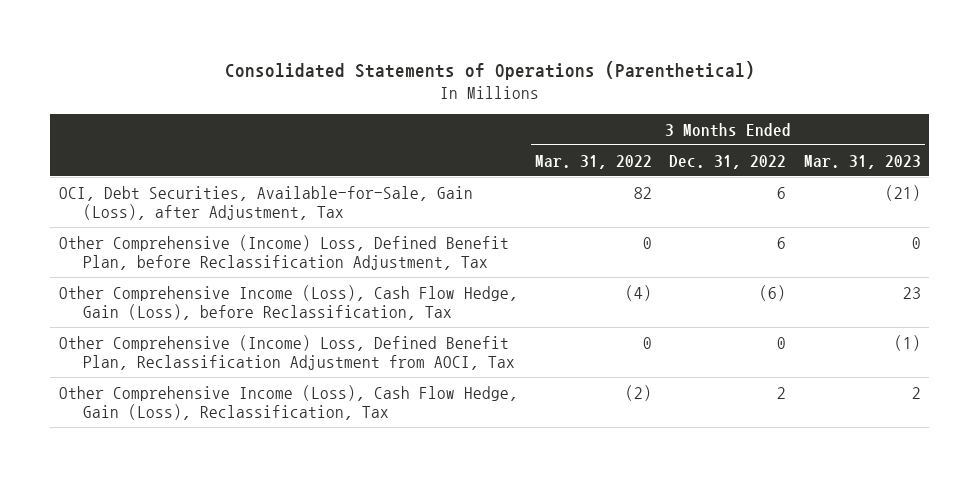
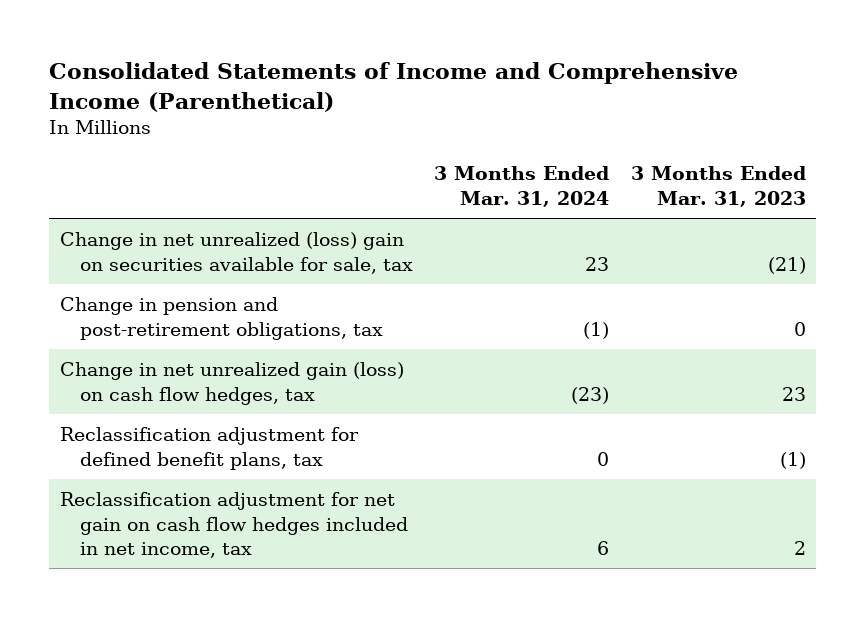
[224,60,755,80] Consolidated Statements of Operations (Parenthetical) -> [49,61,739,112] Consolidated Statements of Income and Comprehensive Income (Parenthetical)
[535,154,653,169] Mar. 31, 2022 -> none
[669,154,787,169] Dec. 31, 2022 -> none
none -> [434,166,610,208] 3 Months Ended Mar. 31, 2024
[58,185,473,221] OCI, Debt Securities, Available-for-Sale, Gain (Loss), after Adjustment, Tax -> [59,231,414,274] Change in net unrealized (loss) gain on securities available for sale, tax
[58,234,509,271] Other Comprehensive (Income) Loss, Defined Benefit Plan, before Reclassification Adjustment, Tax -> [59,296,384,340] Change in pension and post-retirement obligations, tax
[58,284,518,321] Other Comprehensive Income (Loss), Cash Flow Hedge, Gain (Loss), before Reclassification, Tax -> [59,361,404,405] Change in net unrealized gain (loss) on cash flow hedges, tax
[58,334,516,371] Other Comprehensive (Income) Loss, Defined Benefit Plan, Reclassification Adjustment from AOCI, Tax -> [59,426,359,470] Reclassification adjustment for defined benefit plans, tax
[58,384,518,421] Other Comprehensive Income (Loss), Cash Flow Hedge, Gain (Loss), Reclassification, Tax -> [59,491,409,559] Reclassification adjustment for net gain on cash flow hedges included in net income, tax

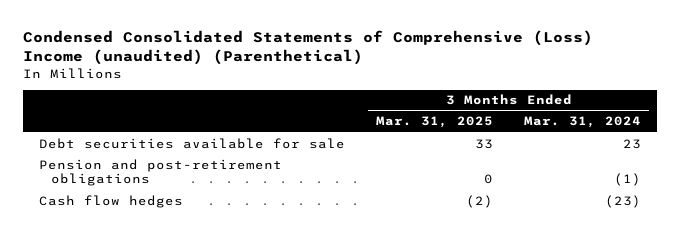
[49,61,739,112] Consolidated Statements of Income and Comprehensive Income (Parenthetical) -> [23,30,594,66] Condensed Consolidated Statements of Comprehensive (Loss) Income (unaudited) (Parenthetical)
[630,166,806,208] 3 Months Ended Mar. 31, 2023 -> none
none -> [376,116,494,129] Mar. 31, 2025
[59,426,359,470] Reclassification adjustment for defined benefit plans, tax -> none
[59,491,409,559] Reclassification adjustment for net gain on cash flow hedges included in net income, tax -> none
[59,231,414,274] Change in net unrealized (loss) gain on securities available for sale, tax -> [38,137,345,149] Debt securities available for sale
[59,296,384,340] Change in pension and post-retirement obligations, tax -> [38,158,282,187] Pension and post-retirement obligations
[59,361,404,405] Change in net unrealized gain (loss) on cash flow hedges, tax -> [38,194,183,208] Cash flow hedges

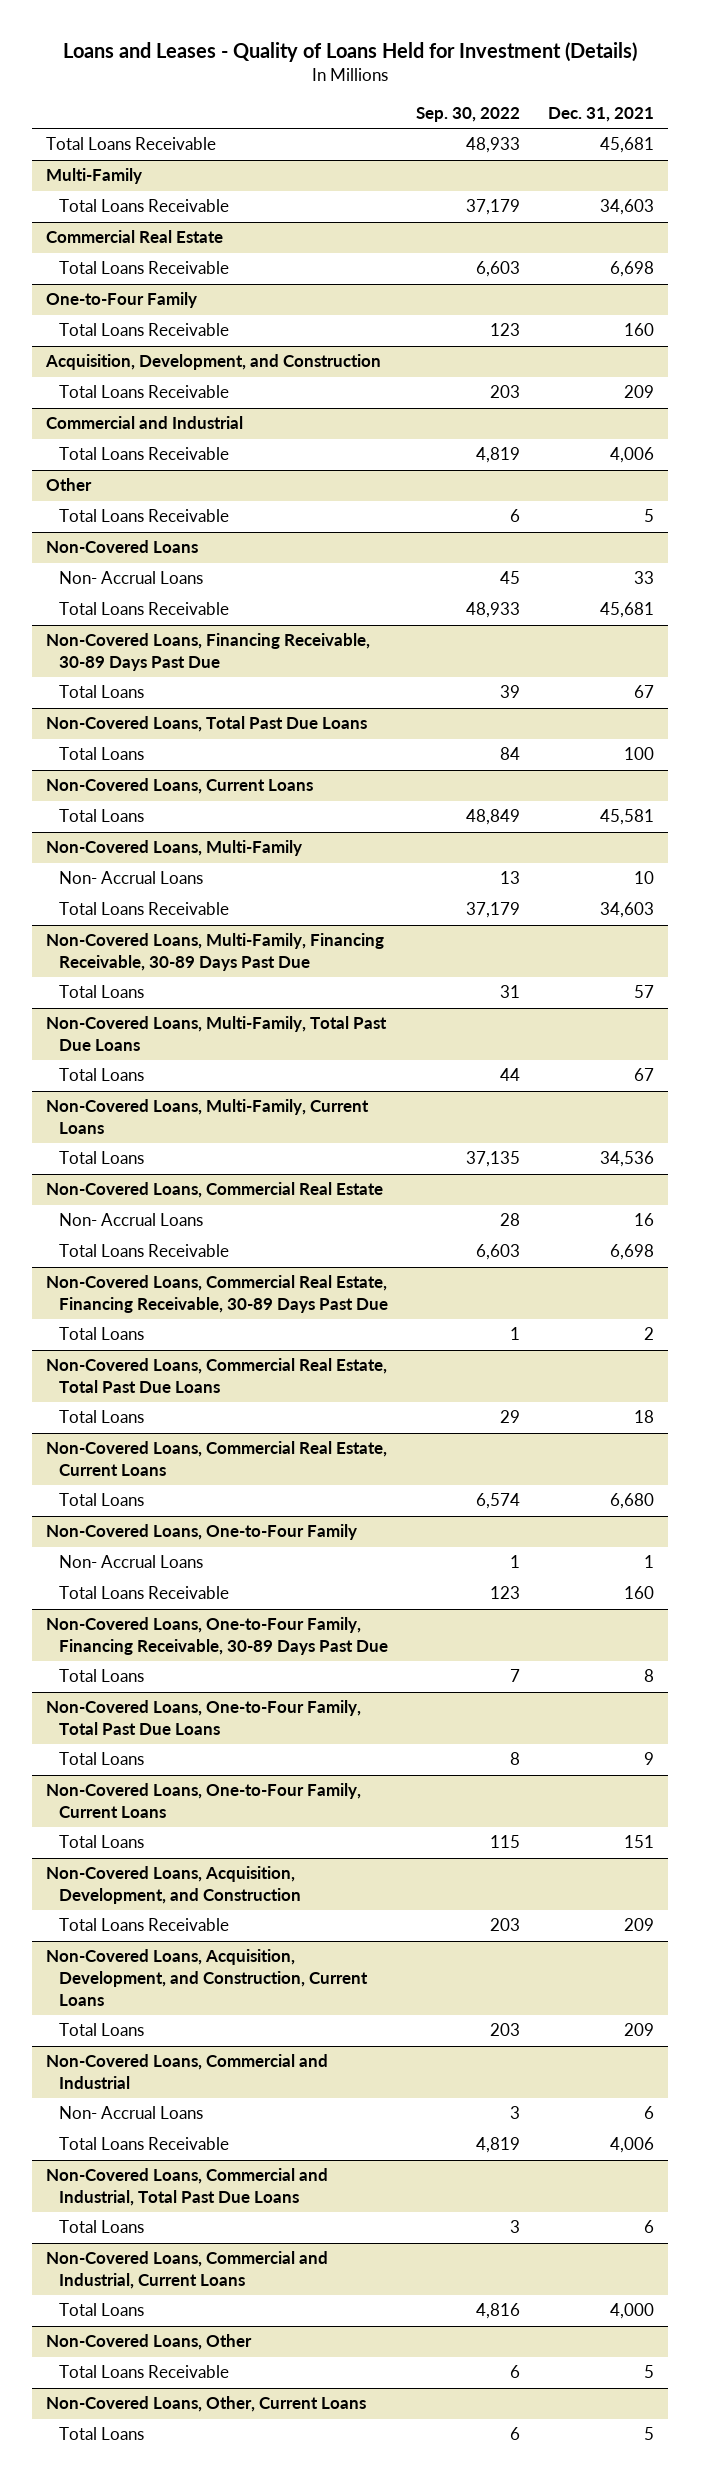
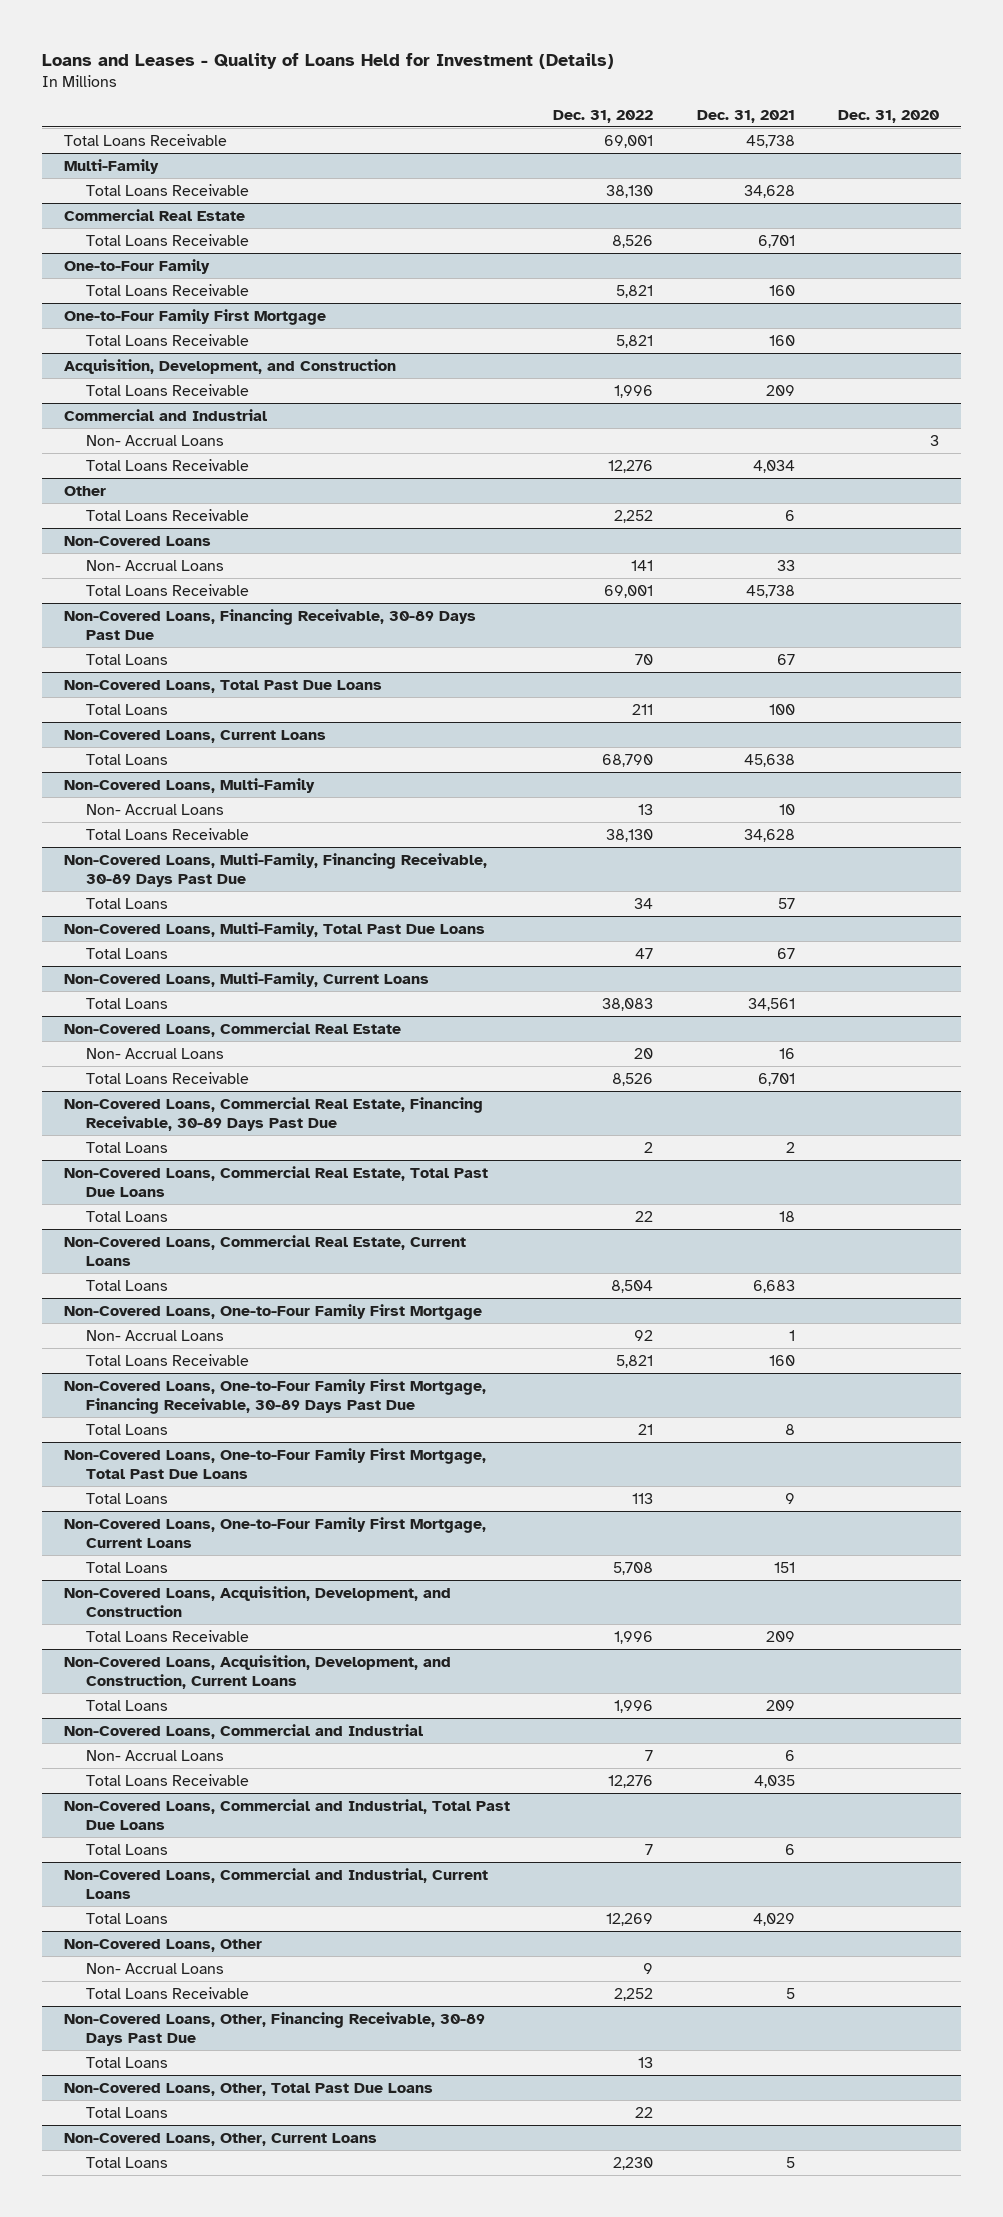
[415,107,520,123] Sep. 30, 2022 -> none
none -> [553,109,654,123] Dec. 31, 2022
none -> [838,109,940,123] Dec. 31, 2020
[600,137,655,154] 45,681 -> [745,134,795,148] 45,738
[600,199,655,216] 34,603 -> [743,184,795,198] 34,628
[610,261,655,278] 6,698 -> [757,234,795,248] 6,701
none -> [63,308,326,325] One-to-Four Family First Mortgage
none -> [85,333,249,346] Total Loans Receivable
none -> [85,434,224,446] Non- Accrual Loans
[610,447,655,464] 4,006 -> [752,459,795,473] 4,034
[644,509,655,523] 5 -> [784,509,795,521] 6
[600,602,655,619] 45,681 -> [745,584,795,598] 45,738
[600,809,655,826] 45,581 -> [743,753,795,767] 45,638
[600,902,655,919] 34,603 -> [743,828,795,842] 34,628
[600,1151,655,1168] 34,536 -> [747,997,795,1011] 34,561
[610,1244,655,1261] 6,698 -> [757,1072,795,1086] 6,701
[610,1493,655,1510] 6,680 -> [752,1279,795,1293] 6,683
[46,1524,358,1541] Non-Covered Loans, One-to-Four Family -> [63,1303,482,1320] Non-Covered Loans, One-to-Four Family First Mortgage
[46,1617,388,1656] Non-Covered Loans, One-to-Four Family, Financing Receivable, 30-89 Days Past Due -> [63,1378,486,1414] Non-Covered Loans, One-to-Four Family First Mortgage, Financing Receivable, 30-89 Days Past Due
[46,1700,362,1736] Non-Covered Loans, One-to-Four Family, Total Past Due Loans -> [63,1447,486,1479] Non-Covered Loans, One-to-Four Family First Mortgage, Total Past Due Loans
[46,1783,362,1819] Non-Covered Loans, One-to-Four Family, Current Loans -> [63,1516,486,1548] Non-Covered Loans, One-to-Four Family First Mortgage, Current Loans
[610,2137,655,2154] 4,006 -> [753,1774,795,1788] 4,035
[610,2303,655,2320] 4,000 -> [752,1912,795,1926] 4,029
none -> [85,1962,224,1974] Non- Accrual Loans
none -> [63,2011,485,2046] Non-Covered Loans, Other, Financing Receivable, 30-89 Days Past Due
none -> [85,2056,168,2068] Total Loans
none -> [63,2082,433,2096] Non-Covered Loans, Other, Total Past Due Loans
none -> [85,2106,168,2118] Total Loans

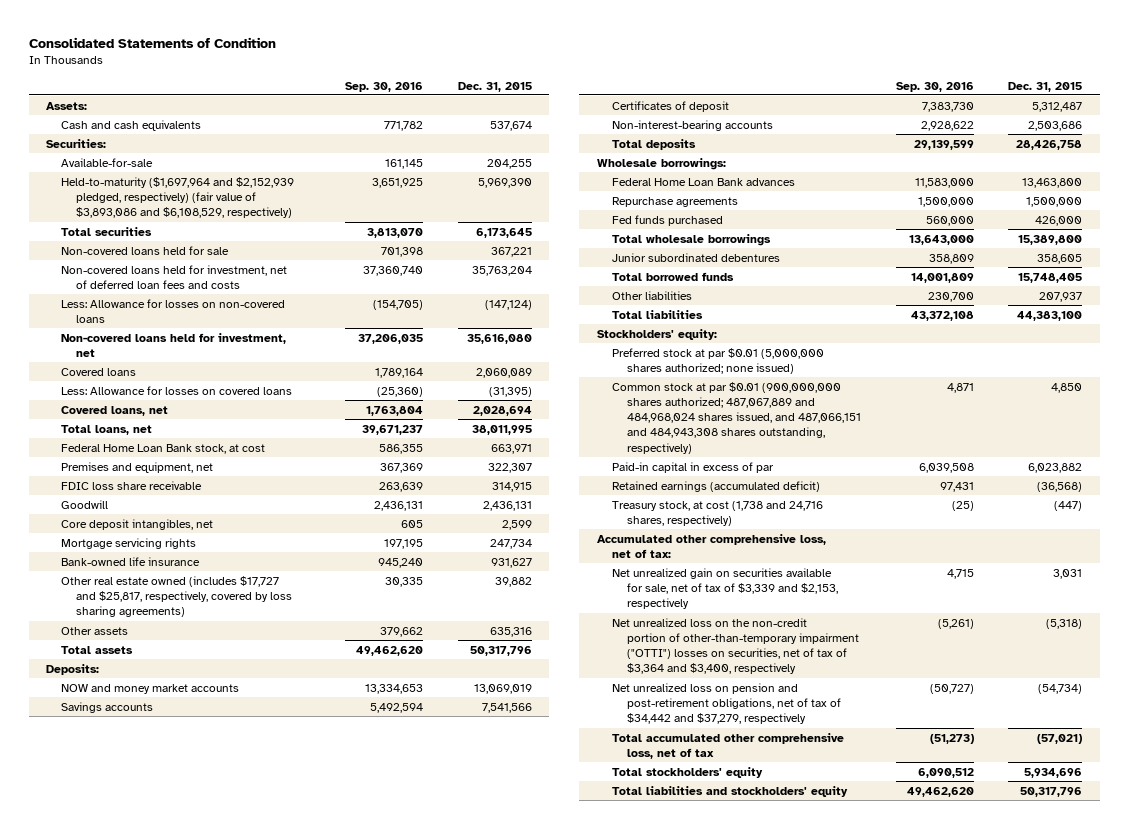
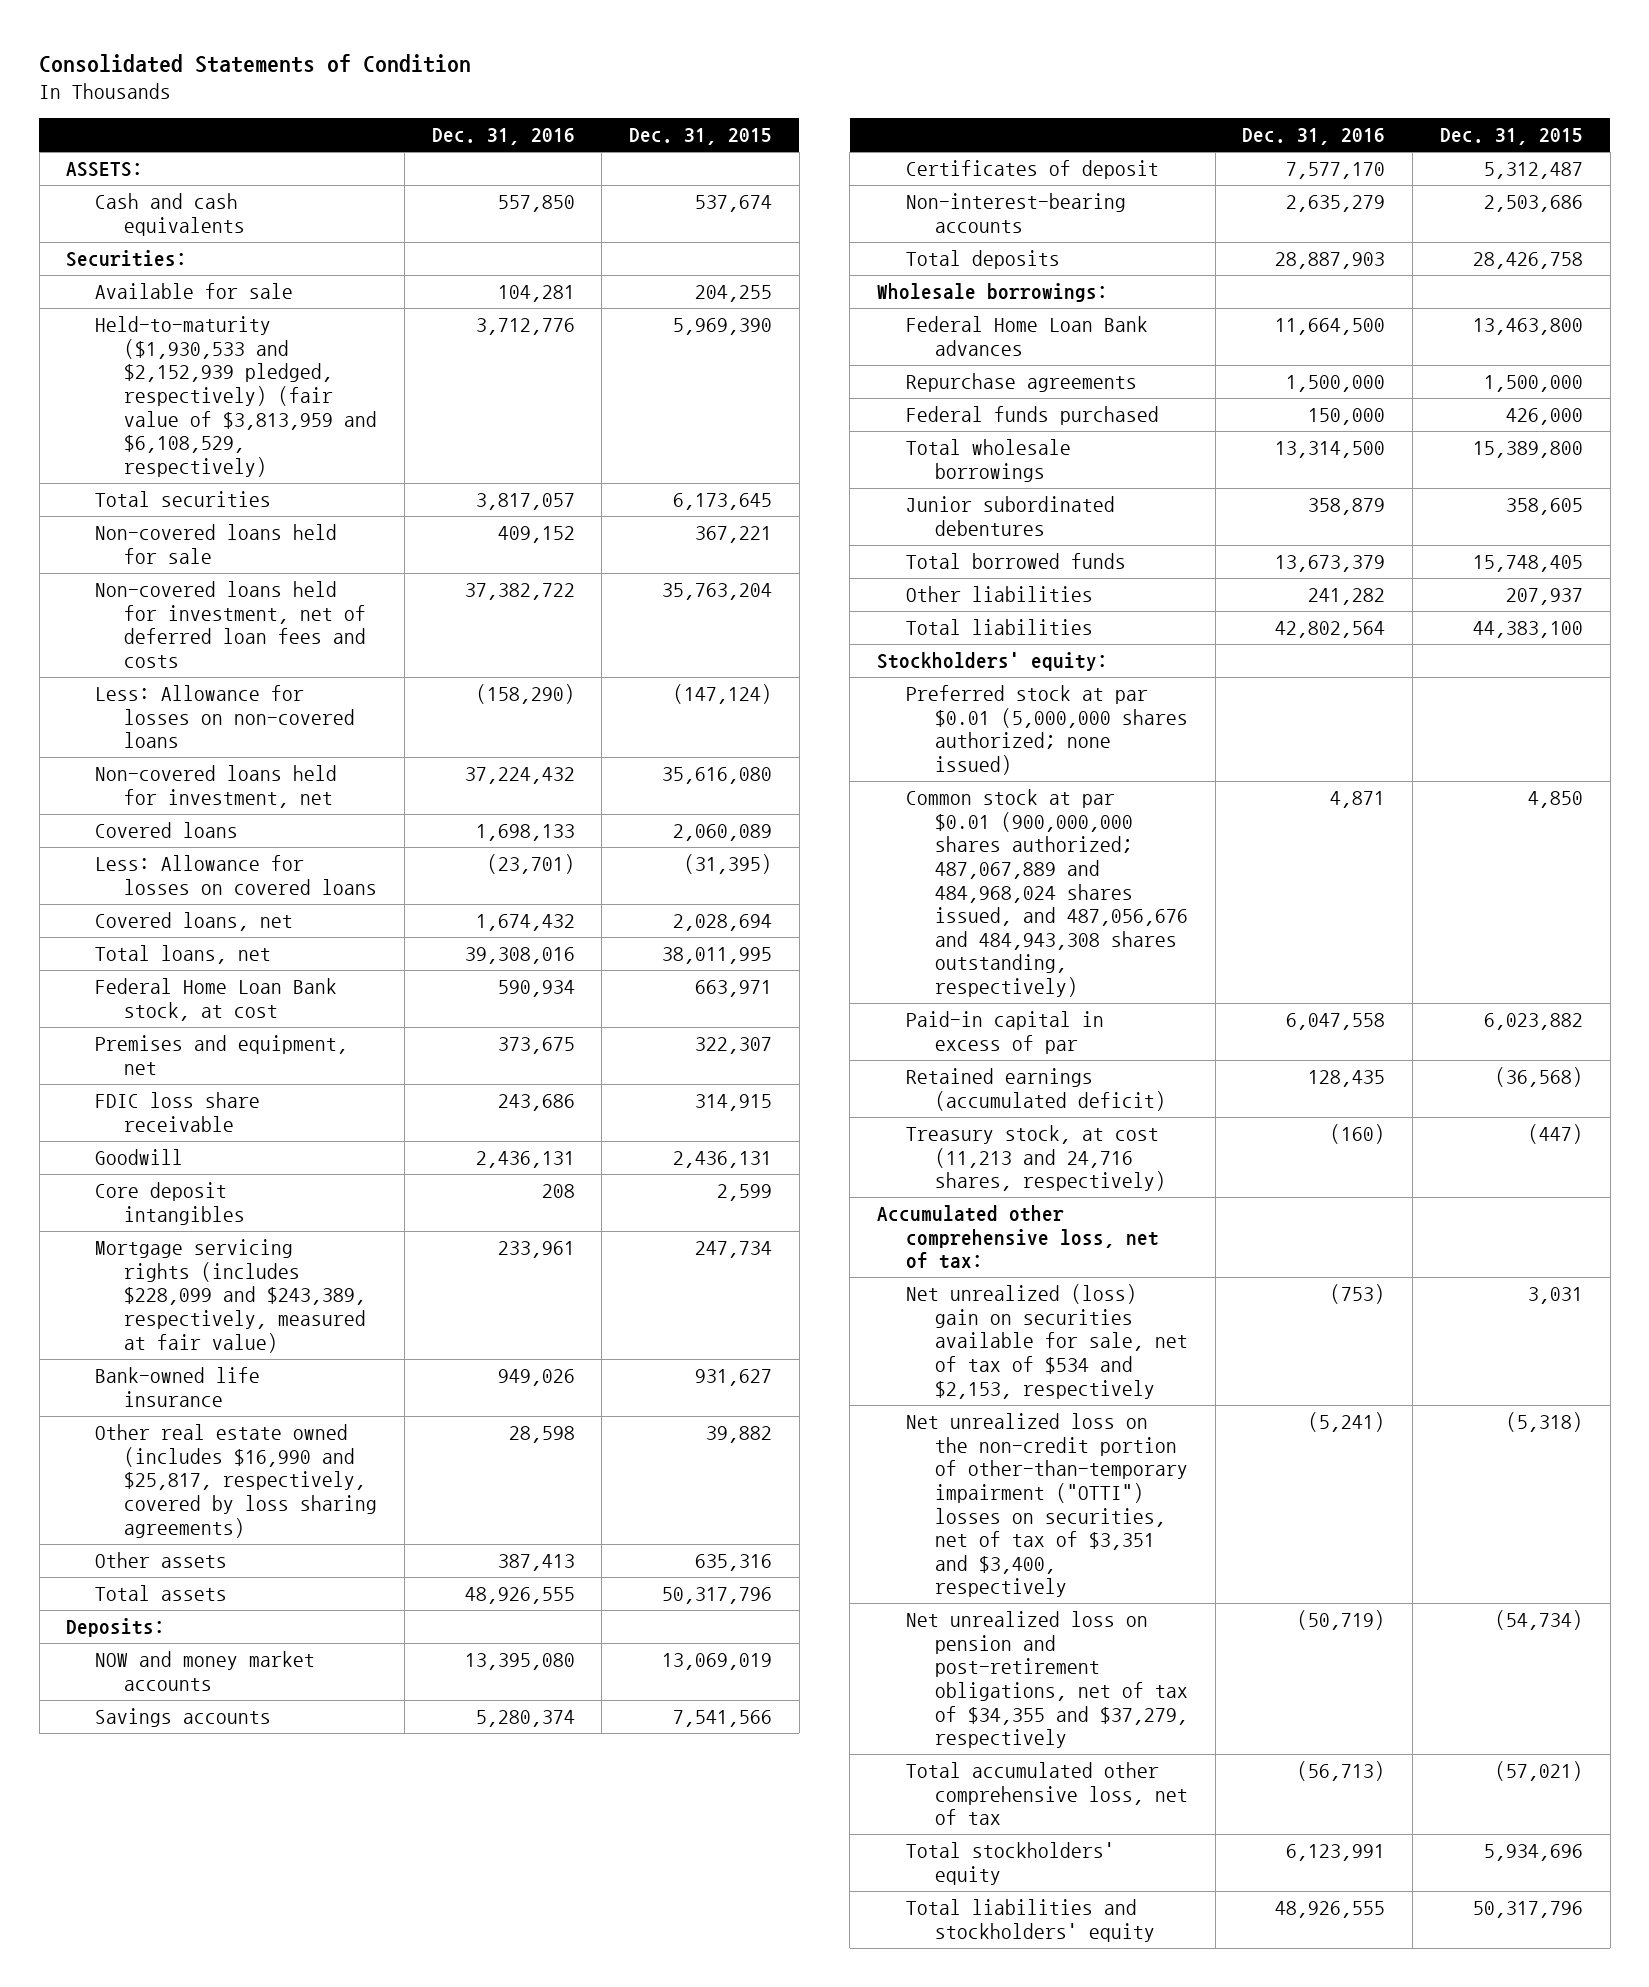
[344,81,423,92] Sep. 30, 2016 -> none
none -> [431,128,575,146] Dec. 31, 2016
[46,101,88,110] Assets: -> [66,162,144,178] ASSETS:
[61,157,154,167] Available-for-sale -> [95,283,294,300] Available for sale
[61,176,295,219] Held-to-maturity ($1,697,964 and $2,152,939 pledged, respectively) (fair value of $3,893,086 and $6,108,529, respectively) -> [95,316,378,477] Held-to-maturity ($1,930,533 and $2,152,939 pledged, respectively) (fair value of $3,813,959 and $6,108,529, respectively)
[61,518,214,530] Core deposit intangibles, net -> [95,1182,246,1225] Core deposit intangibles
[61,537,197,549] Mortgage servicing rights -> [95,1239,367,1353] Mortgage servicing rights (includes $228,099 and $243,389, respectively, measured at fair value)
[61,575,292,618] Other real estate owned (includes $17,727 and $25,817, respectively, covered by loss sharing agreements) -> [95,1424,378,1538] Other real estate owned (includes $16,990 and $25,817, respectively, covered by loss sharing agreements)
[611,214,723,226] Fed funds purchased -> [906,406,1160,426] Federal funds purchased
[611,381,861,454] Common stock at par $0.01 (900,000,000 shares authorized; 487,067,889 and 484,968,024 shares issued, and 487,066,151 and 484,943,308 shares outstanding, respectively) -> [906,789,1189,997] Common stock at par $0.01 (900,000,000 shares authorized; 487,067,889 and 484,968,024 shares issued, and 487,056,676 and 484,943,308 shares outstanding, respectively)
[611,500,823,526] Treasury stock, at cost (1,738 and 24,716 shares, respectively) -> [906,1125,1167,1192] Treasury stock, at cost (11,213 and 24,716 shares, respectively)
[611,567,838,610] Net unrealized gain on securities available for sale, net of tax of $3,339 and $2,153, respectively -> [906,1284,1189,1399] Net unrealized (loss) gain on securities available for sale, net of tax of $534 and $2,153, respectively
[611,617,859,675] Net unrealized loss on the non-credit portion of other-than-temporary impairment ("OTTI") losses on securities, net of tax of $3,364 and $3,400, respectively -> [906,1413,1189,1598] Net unrealized loss on the non-credit portion of other-than-temporary impairment ("OTTI") losses on securities, net of tax of $3,351 and $3,400, respectively
[611,682,841,725] Net unrealized loss on pension and post-retirement obligations, net of tax of $34,442 and $37,279, respectively -> [906,1611,1189,1749] Net unrealized loss on pension and post-retirement obligations, net of tax of $34,355 and $37,279, respectively

